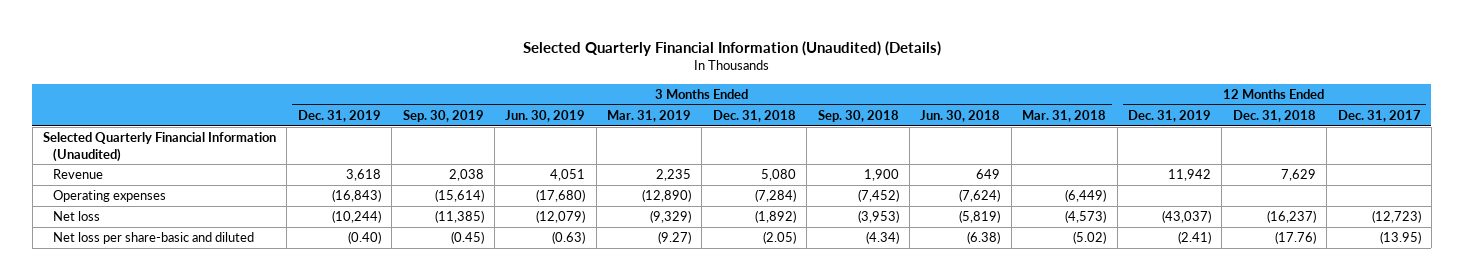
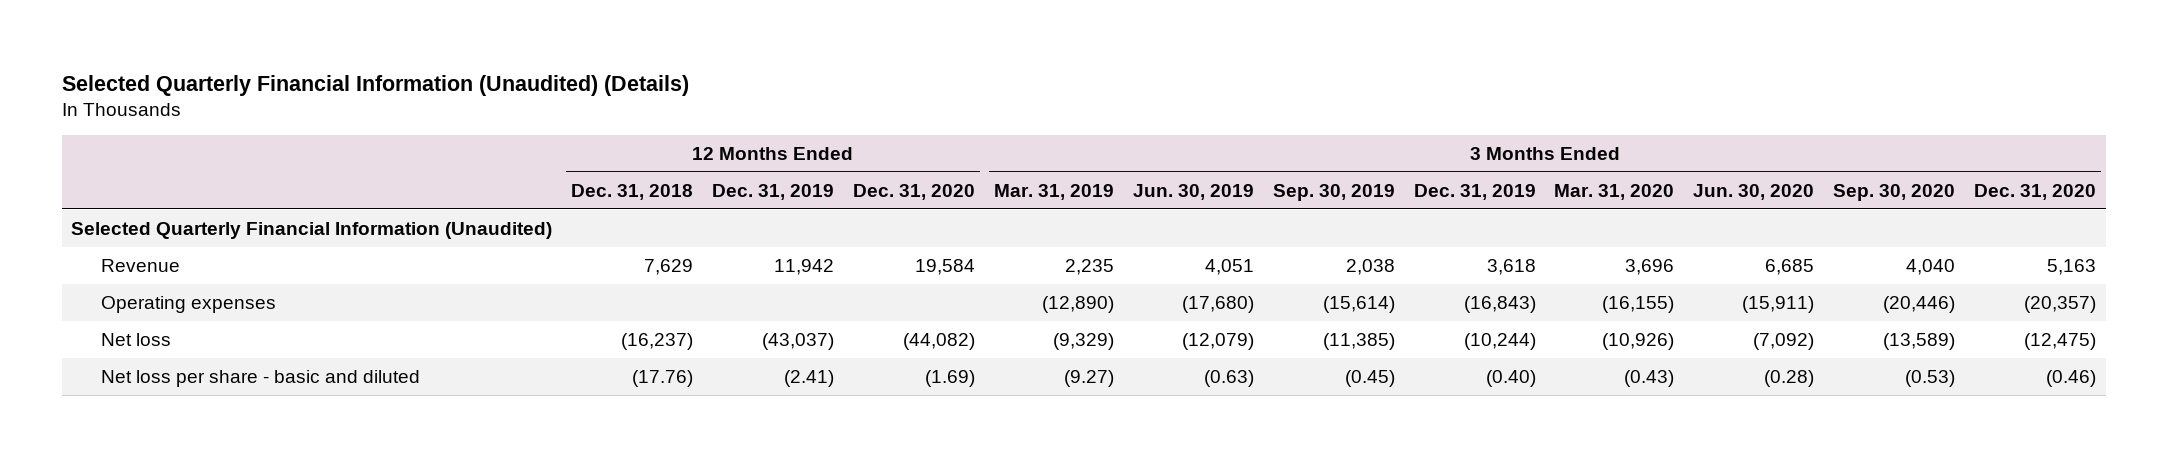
[712,110,796,123] Dec. 31, 2018 -> none
[817,110,899,123] Sep. 30, 2018 -> none
[920,110,1001,123] Jun. 30, 2018 -> none
[1022,110,1107,123] Mar. 31, 2018 -> none
[1337,110,1421,123] Dec. 31, 2017 -> none
none -> [852,183,975,200] Dec. 31, 2020
none -> [1554,183,1675,200] Mar. 31, 2020
none -> [1693,183,1815,200] Jun. 30, 2020
none -> [1833,183,1956,201] Sep. 30, 2020
none -> [1974,183,2097,200] Dec. 31, 2020
[53,232,255,245] Net loss per share-basic and diluted -> [100,369,420,387] Net loss per share - basic and diluted

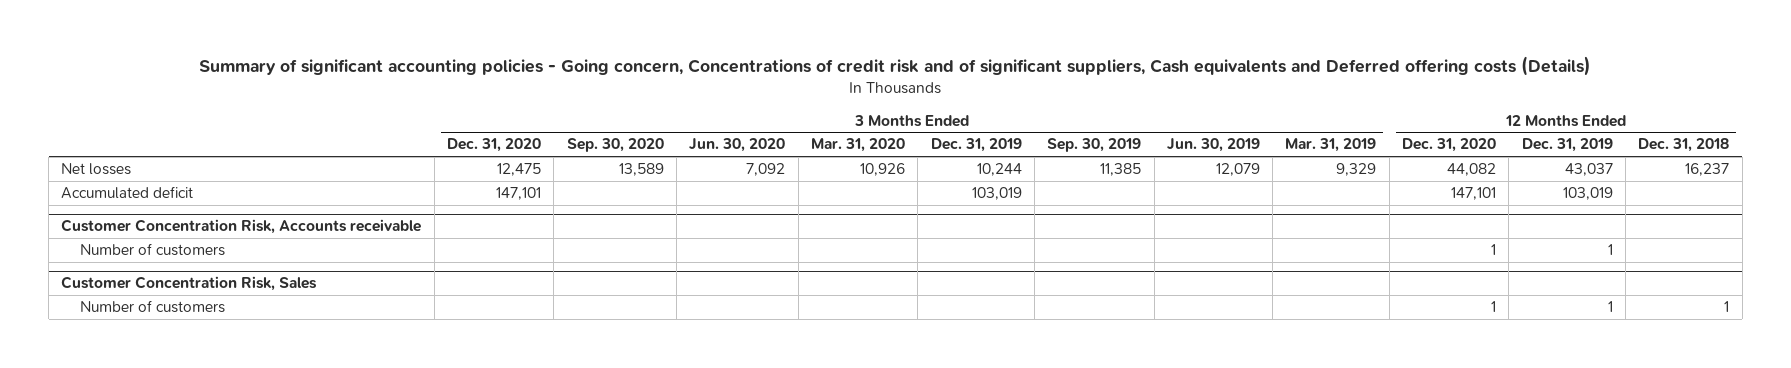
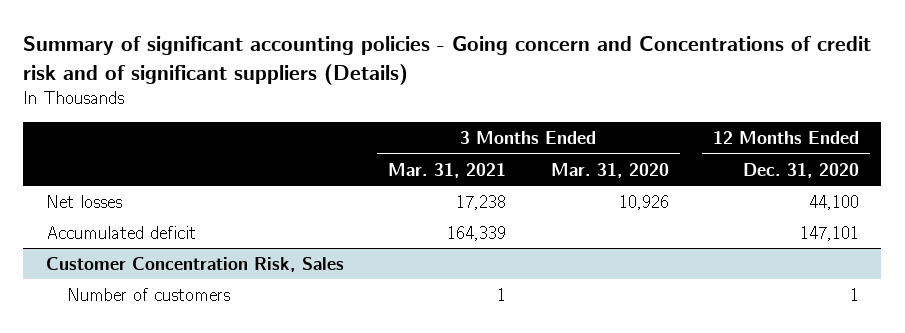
[199,56,1592,77] Summary of significant accounting policies - Going concern, Concentrations of credit risk and of significant suppliers, Cash equivalents and Deferred offering costs (Details) -> [23,36,872,85] Summary of significant accounting policies - Going concern and Concentrations of credit risk and of significant suppliers (Details)
[447,138,542,153] Dec. 31, 2020 -> none
[566,138,664,153] Sep. 30, 2020 -> none
[689,138,786,153] Jun. 30, 2020 -> none
[930,138,1022,153] Dec. 31, 2019 -> none
[1047,138,1142,153] Sep. 30, 2019 -> none
[1166,138,1260,153] Jun. 30, 2019 -> none
[1285,138,1377,153] Mar. 31, 2019 -> none
[1521,138,1613,153] Dec. 31, 2019 -> none
[1638,138,1730,153] Dec. 31, 2018 -> none
none -> [388,162,507,178] Mar. 31, 2021
[1447,163,1497,177] 44,082 -> [809,194,860,210] 44,100
[61,219,422,235] Customer Concentration Risk, Accounts receivable -> none
[80,243,226,257] Number of customers -> none

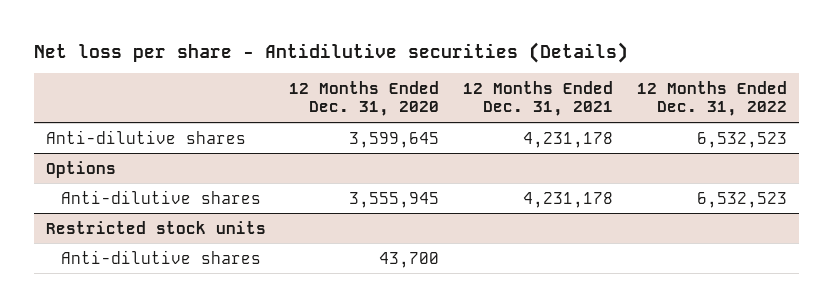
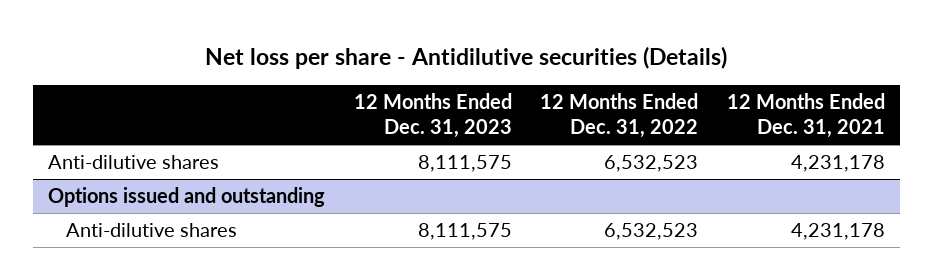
[289,80,440,117] 12 Months Ended Dec. 31, 2020 -> none
none -> [353,93,512,139] 12 Months Ended Dec. 31, 2023
[45,160,116,178] Options -> [47,187,325,208] Options issued and outstanding
[45,220,266,234] Restricted stock units -> none
[60,249,261,264] Anti-dilutive shares -> none

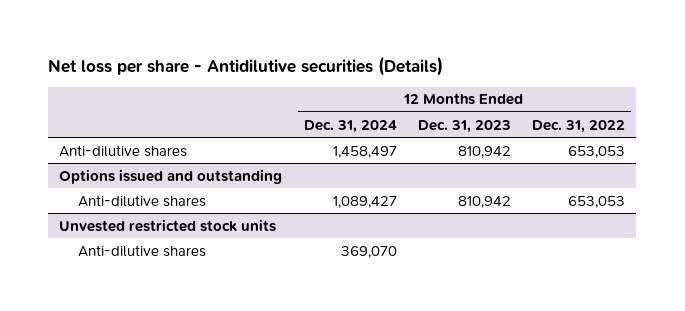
[727,93,886,139] 12 Months Ended Dec. 31, 2021 -> none
none -> [303,119,397,133] Dec. 31, 2024
[417,155,512,173] 8,111,575 -> [457,145,511,158] 810,942
[604,155,699,173] 6,532,523 -> [568,145,626,158] 653,053
[417,223,512,241] 8,111,575 -> [457,195,511,208] 810,942
[604,223,699,241] 6,532,523 -> [568,195,626,208] 653,053
none -> [59,218,277,232] Unvested restricted stock units
none -> [78,244,207,257] Anti-dilutive shares

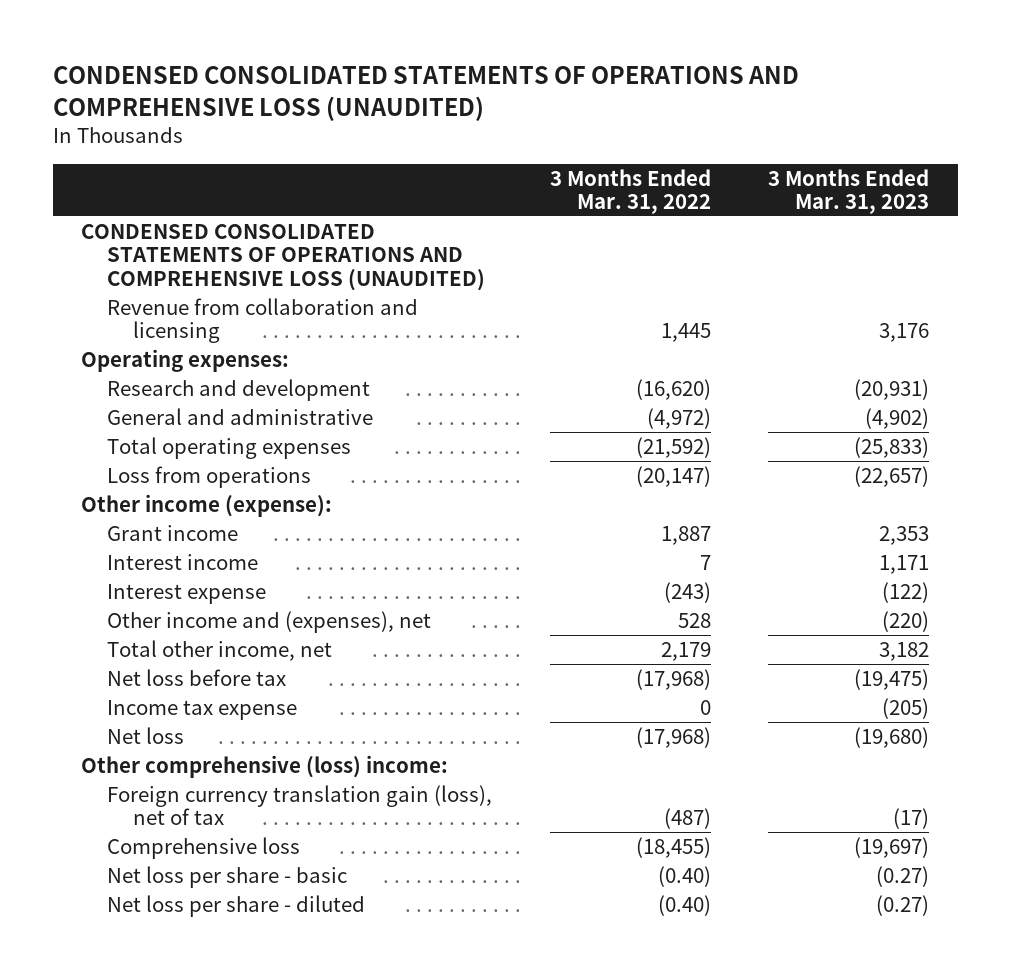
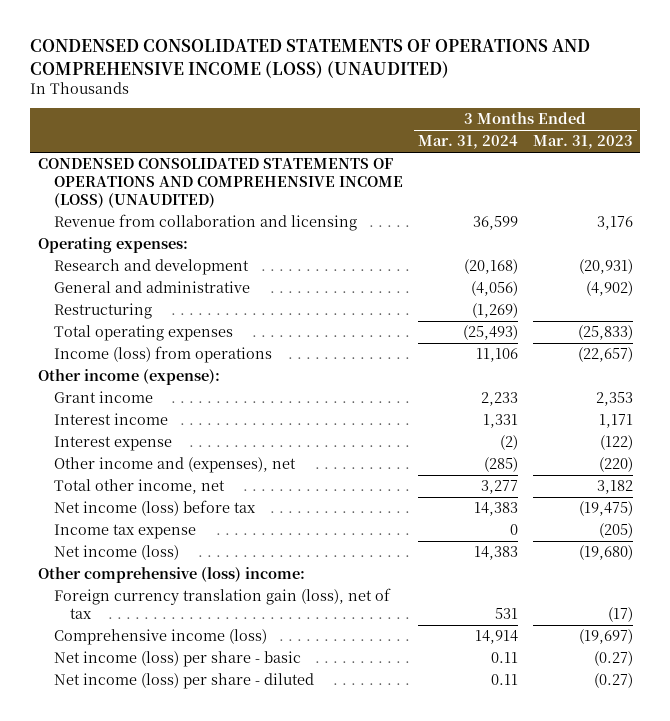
[52,66,799,121] CONDENSED CONSOLIDATED STATEMENTS OF OPERATIONS AND COMPREHENSIVE LOSS (UNAUDITED) -> [30,39,591,78] CONDENSED CONSOLIDATED STATEMENTS OF OPERATIONS AND COMPREHENSIVE INCOME (LOSS) (UNAUDITED)
[549,168,711,214] 3 Months Ended Mar. 31, 2022 -> none
none -> [417,135,518,150] Mar. 31, 2024
[81,223,486,291] CONDENSED CONSOLIDATED STATEMENTS OF OPERATIONS AND COMPREHENSIVE LOSS (UNAUDITED) -> [37,158,403,209] CONDENSED CONSOLIDATED STATEMENTS OF OPERATIONS AND COMPREHENSIVE INCOME (LOSS) (UNAUDITED)
none -> [53,303,152,320] Restructuring
[107,465,312,488] Loss from operations -> [53,346,272,364] Income (loss) from operations
[107,668,287,686] Net loss before tax -> [53,500,256,517] Net income (loss) before tax
[107,726,185,744] Net loss -> [53,545,179,561] Net income (loss)
[107,836,301,859] Comprehensive loss -> [53,629,267,646] Comprehensive income (loss)
[107,865,348,888] Net loss per share - basic -> [53,651,301,668] Net income (loss) per share - basic
[107,894,366,917] Net loss per share - diluted -> [53,673,314,690] Net income (loss) per share - diluted

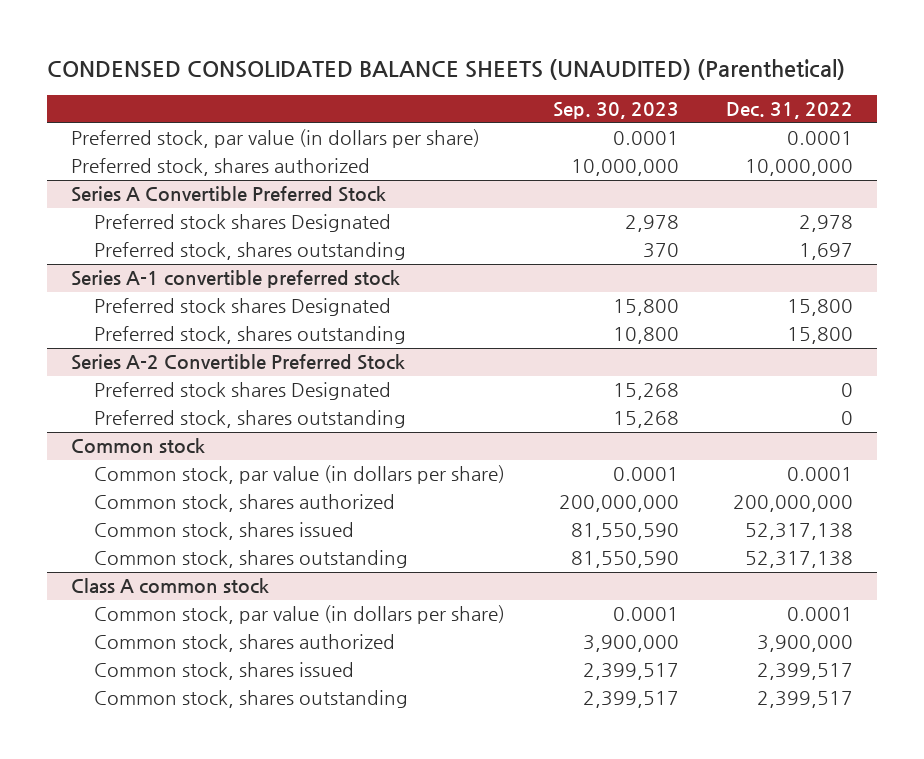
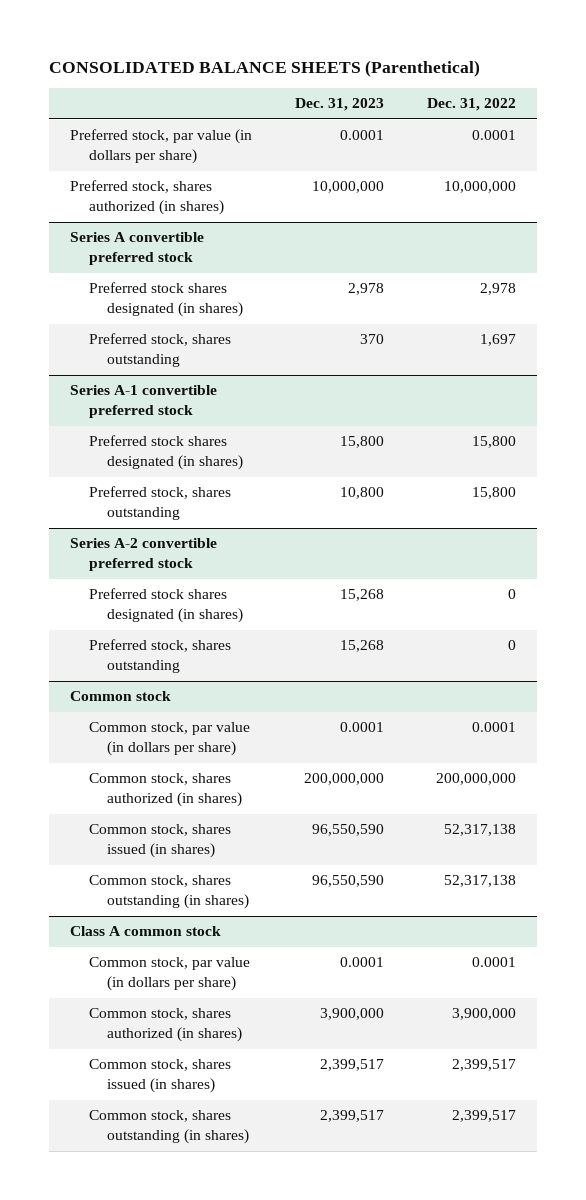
[47,59,846,81] CONDENSED CONSOLIDATED BALANCE SHEETS (UNAUDITED) (Parenthetical) -> [49,59,481,77] CONSOLIDATED BALANCE SHEETS (Parenthetical)
[552,102,679,120] Sep. 30, 2023 -> none
none -> [294,98,384,112] Dec. 31, 2023
[70,158,370,177] Preferred stock, shares authorized -> [70,180,224,216] Preferred stock, shares authorized (in shares)
[70,186,386,203] Series A Convertible Preferred Stock -> [70,232,205,266] Series A convertible preferred stock
[94,214,392,233] Preferred stock shares Designated -> [88,282,243,318] Preferred stock shares designated (in shares)
[94,298,392,317] Preferred stock shares Designated -> [88,435,243,471] Preferred stock shares designated (in shares)
[70,354,405,371] Series A-2 Convertible Preferred Stock -> [70,538,218,572] Series A-2 convertible preferred stock
[94,382,392,401] Preferred stock shares Designated -> [88,588,243,624] Preferred stock shares designated (in shares)
[94,494,396,513] Common stock, shares authorized -> [88,773,242,808] Common stock, shares authorized (in shares)
[94,522,355,541] Common stock, shares issued -> [88,824,231,859] Common stock, shares issued (in shares)
[94,550,409,569] Common stock, shares outstanding -> [88,875,249,910] Common stock, shares outstanding (in shares)
[94,634,396,653] Common stock, shares authorized -> [88,1008,242,1043] Common stock, shares authorized (in shares)
[94,662,355,681] Common stock, shares issued -> [88,1059,231,1094] Common stock, shares issued (in shares)
[94,690,409,709] Common stock, shares outstanding -> [88,1110,249,1145] Common stock, shares outstanding (in shares)

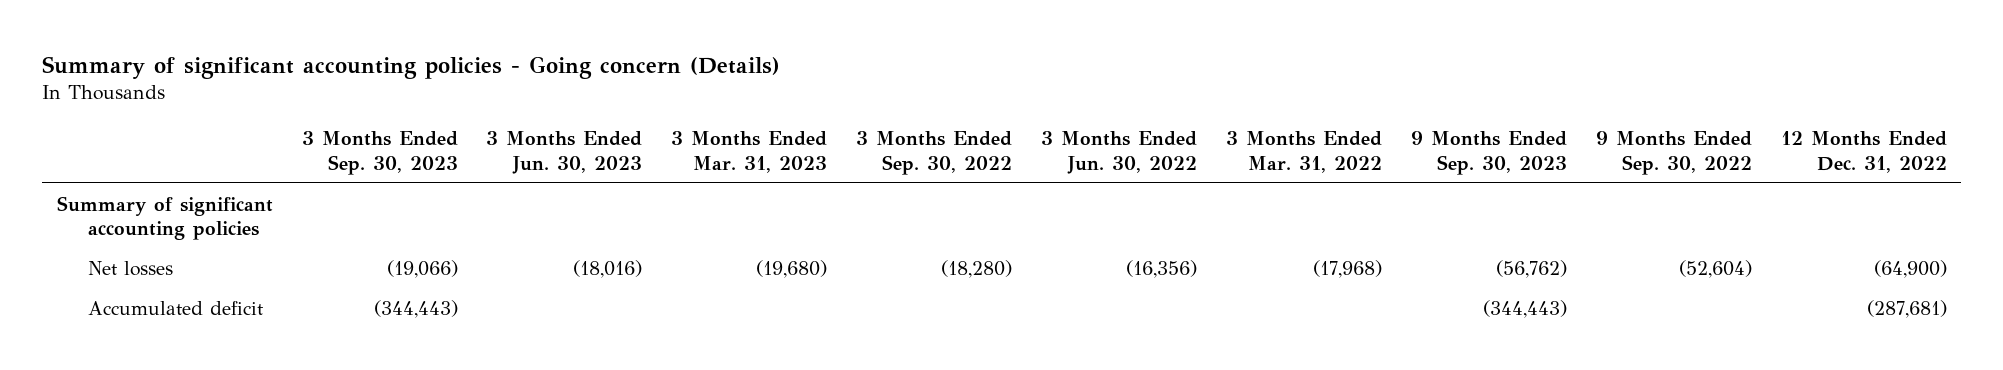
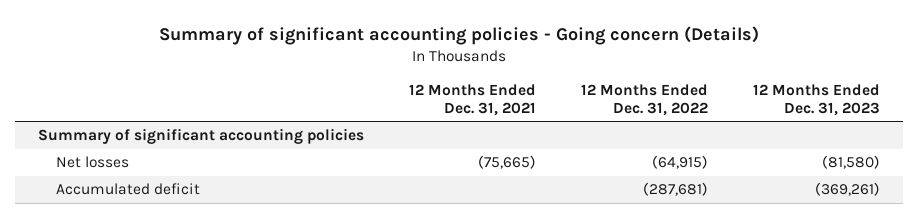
[301,131,458,175] 3 Months Ended Sep. 30, 2023 -> none
[486,131,643,174] 3 Months Ended Jun. 30, 2023 -> none
[671,131,828,173] 3 Months Ended Mar. 31, 2023 -> none
[856,131,1013,175] 3 Months Ended Sep. 30, 2022 -> none
[1041,131,1198,174] 3 Months Ended Jun. 30, 2022 -> none
[1225,131,1382,173] 3 Months Ended Mar. 31, 2022 -> none
[1410,131,1567,175] 9 Months Ended Sep. 30, 2023 -> none
[1595,131,1752,175] 9 Months Ended Sep. 30, 2022 -> none
none -> [409,83,537,116] 12 Months Ended Dec. 31, 2021
none -> [753,83,881,116] 12 Months Ended Dec. 31, 2023
[1873,259,1947,278] (64,900) -> [652,155,709,170] (64,915)

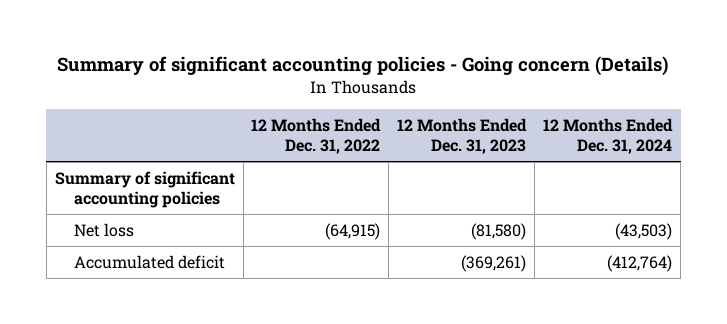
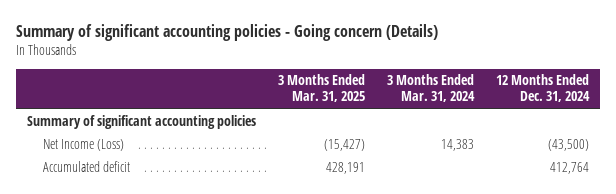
[251,118,382,155] 12 Months Ended Dec. 31, 2022 -> none
[397,118,528,155] 12 Months Ended Dec. 31, 2023 -> none
none -> [277,74,365,103] 3 Months Ended Mar. 31, 2025
none -> [386,74,475,103] 3 Months Ended Mar. 31, 2024
[74,222,135,237] Net loss -> [42,138,124,151] Net Income (Loss)
[615,222,673,240] (43,503) -> [547,138,589,151] (43,500)
[607,254,673,272] (412,764) -> [549,161,589,174] 412,764

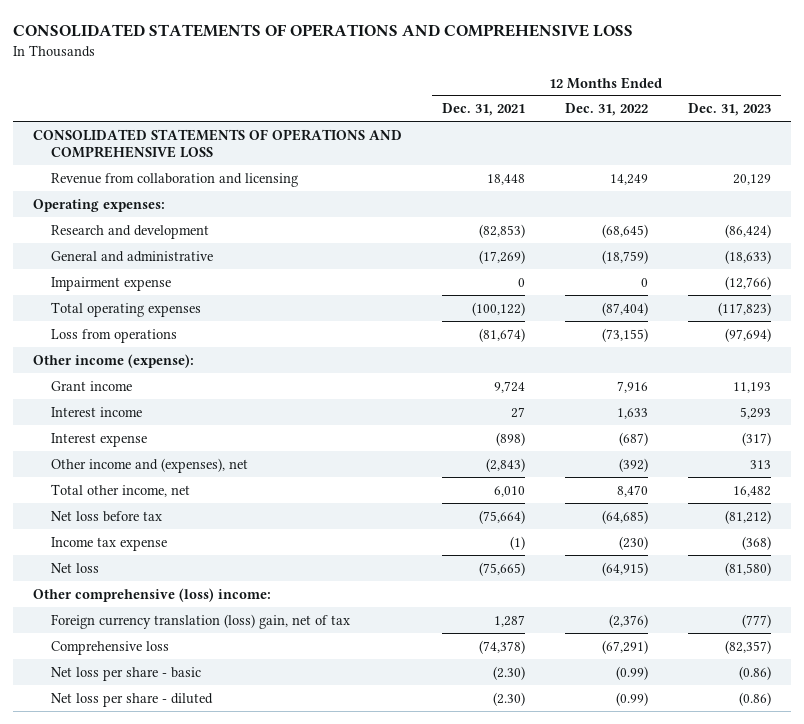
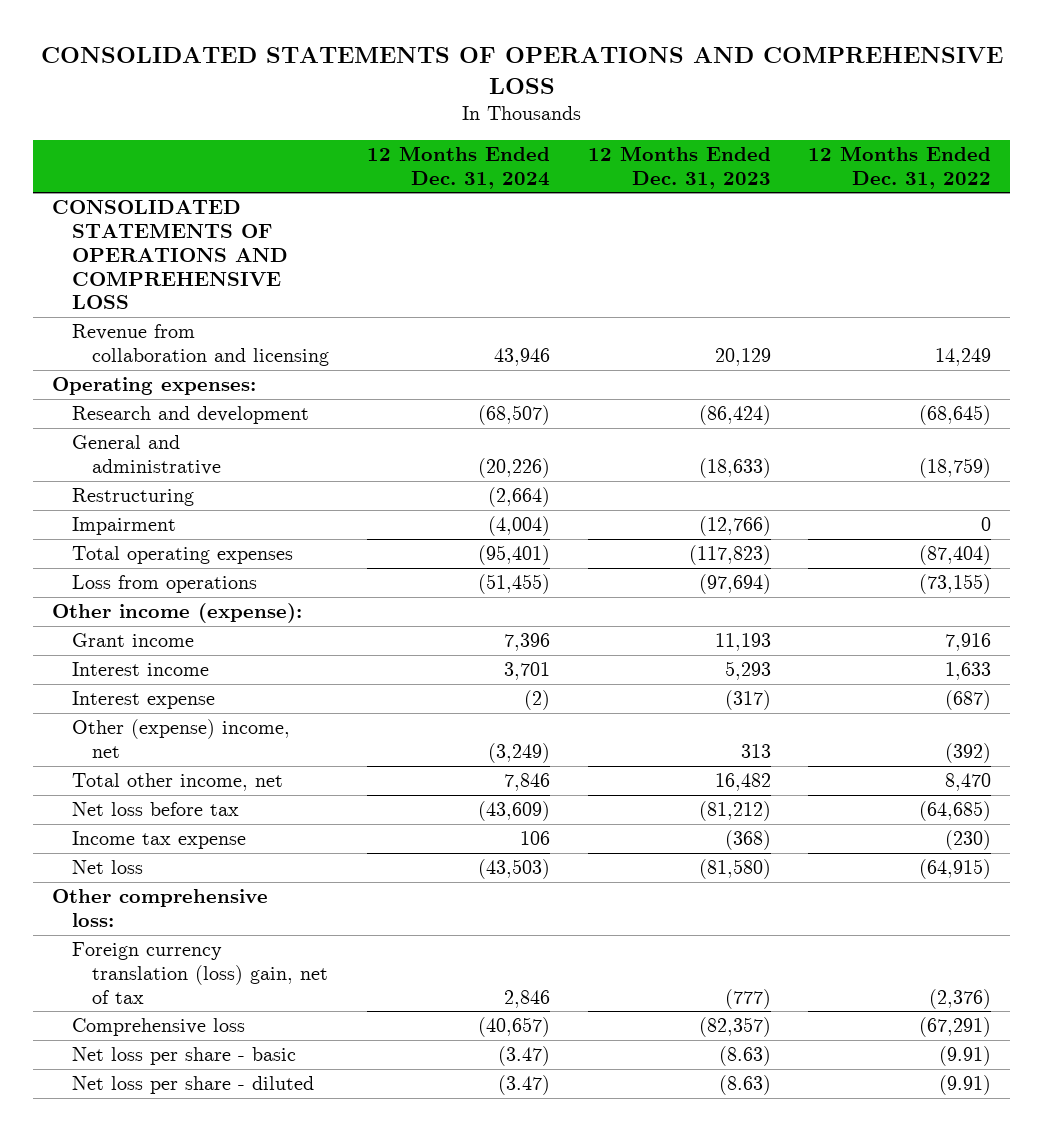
[442,103,526,117] Dec. 31, 2021 -> none
none -> [366,145,550,189] 12 Months Ended Dec. 31, 2024
none -> [72,488,195,507] Restructuring
[51,276,172,291] Impairment expense -> [72,517,177,536] Impairment
[51,457,249,473] Other income and (expenses), net -> [72,719,291,758] Other (expense) income, net
[33,587,272,602] Other comprehensive (loss) income: -> [51,889,268,927] Other comprehensive loss:
[615,665,648,680] (0.99) -> [939,1046,992,1067] (9.91)
[738,665,771,680] (0.86) -> [718,1046,771,1067] (8.63)
[615,691,648,706] (0.99) -> [939,1075,992,1096] (9.91)
[738,691,771,706] (0.86) -> [718,1075,771,1096] (8.63)

